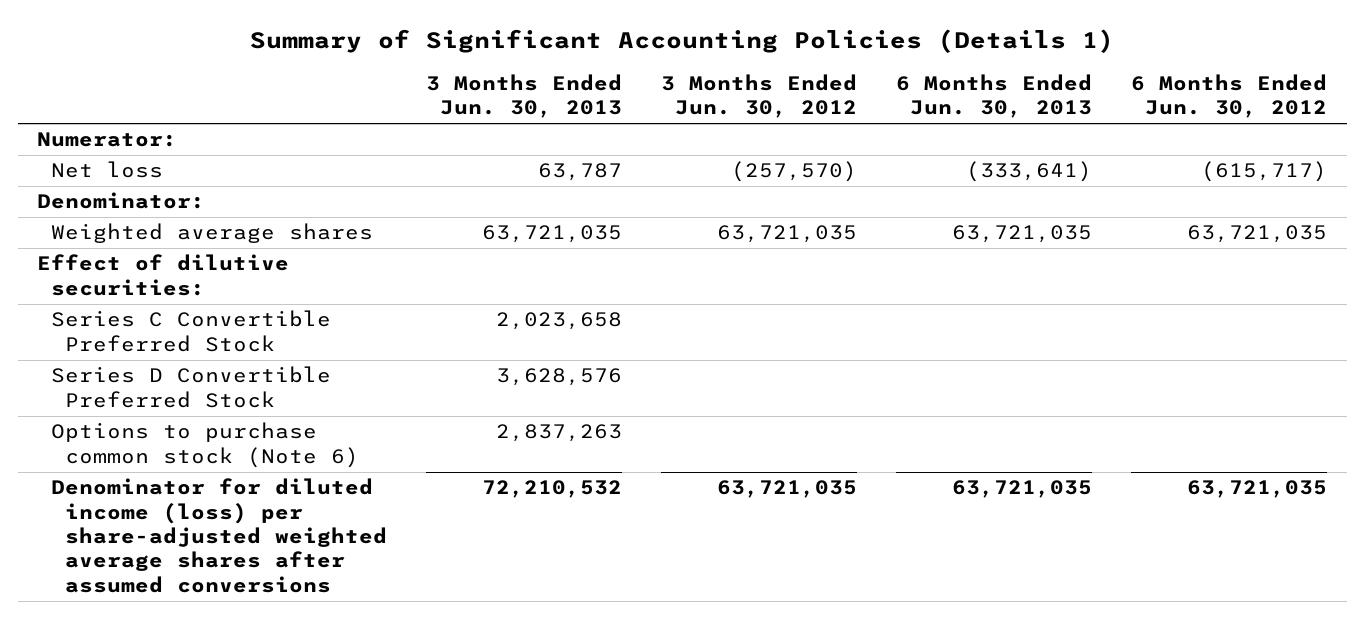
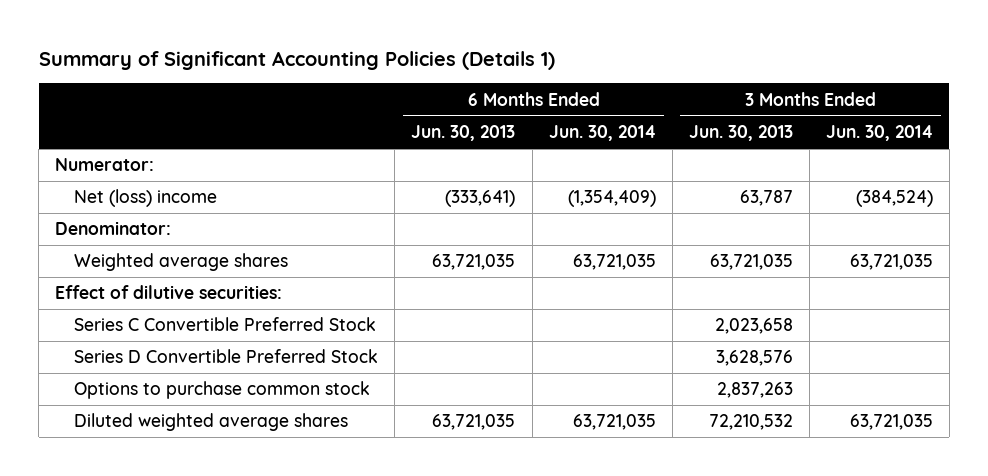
[661,74,858,119] 3 Months Ended Jun. 30, 2012 -> none
[1131,74,1328,119] 6 Months Ended Jun. 30, 2012 -> none
none -> [548,125,656,142] Jun. 30, 2014
none -> [825,125,933,142] Jun. 30, 2014
[51,161,164,179] Net loss -> [74,189,218,208] Net (loss) income
[51,422,359,468] Options to purchase common stock (Note 6) -> [74,381,371,400] Options to purchase common stock
[51,478,387,593] Denominator for diluted income (loss) per share-adjusted weighted average shares after assumed conversions -> [74,413,349,432] Diluted weighted average shares

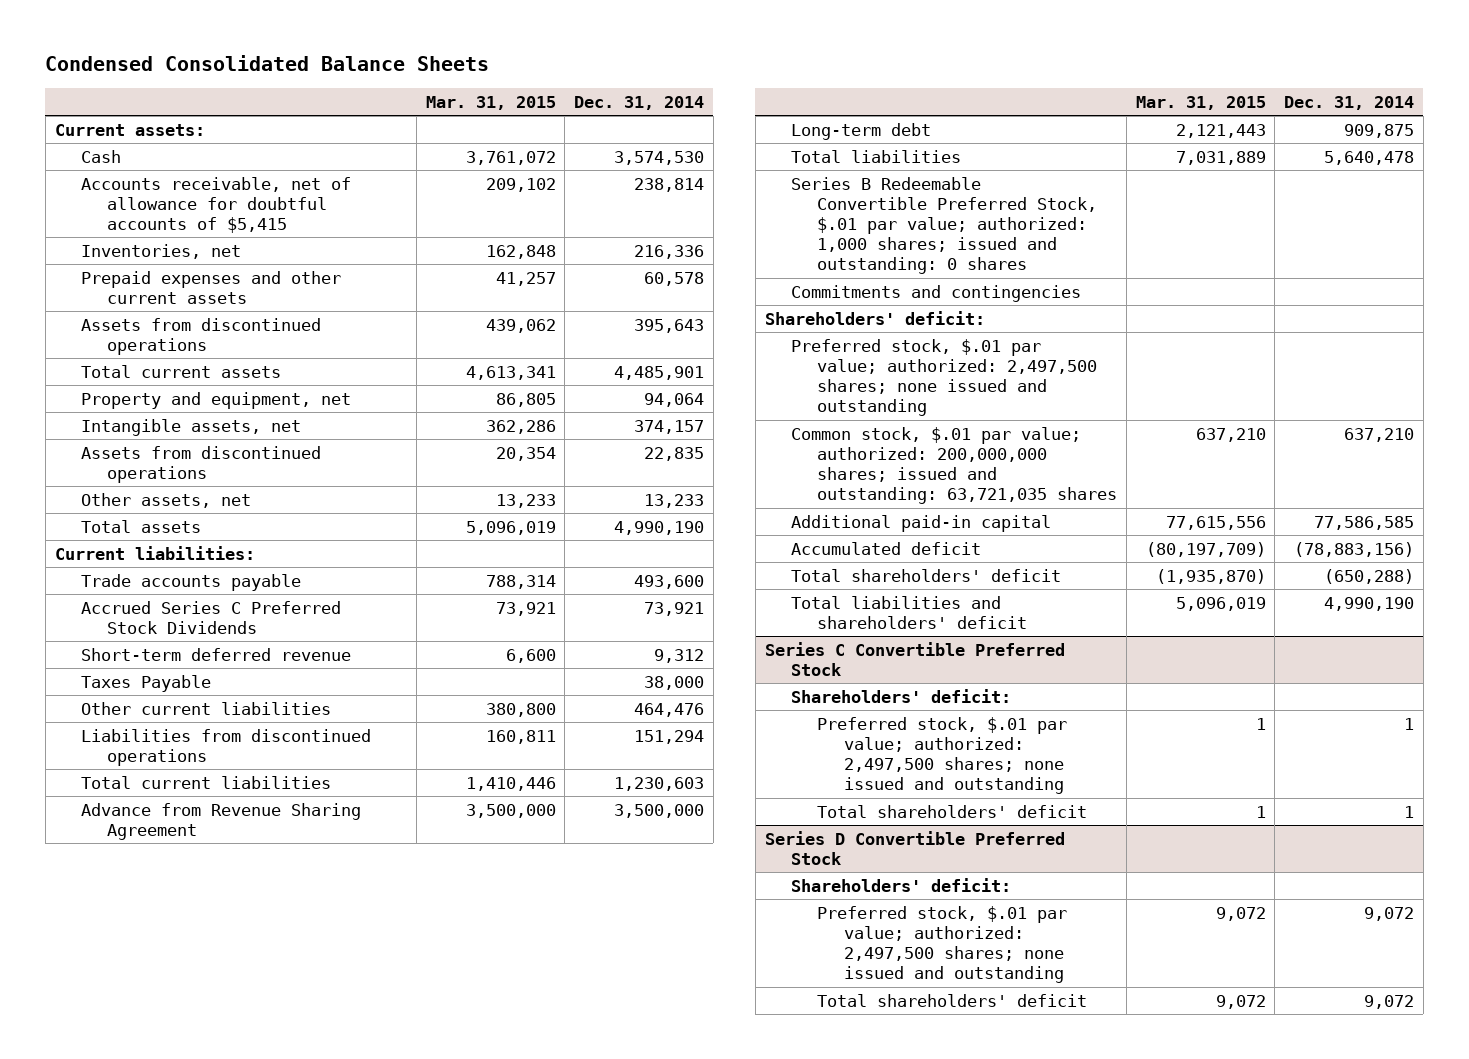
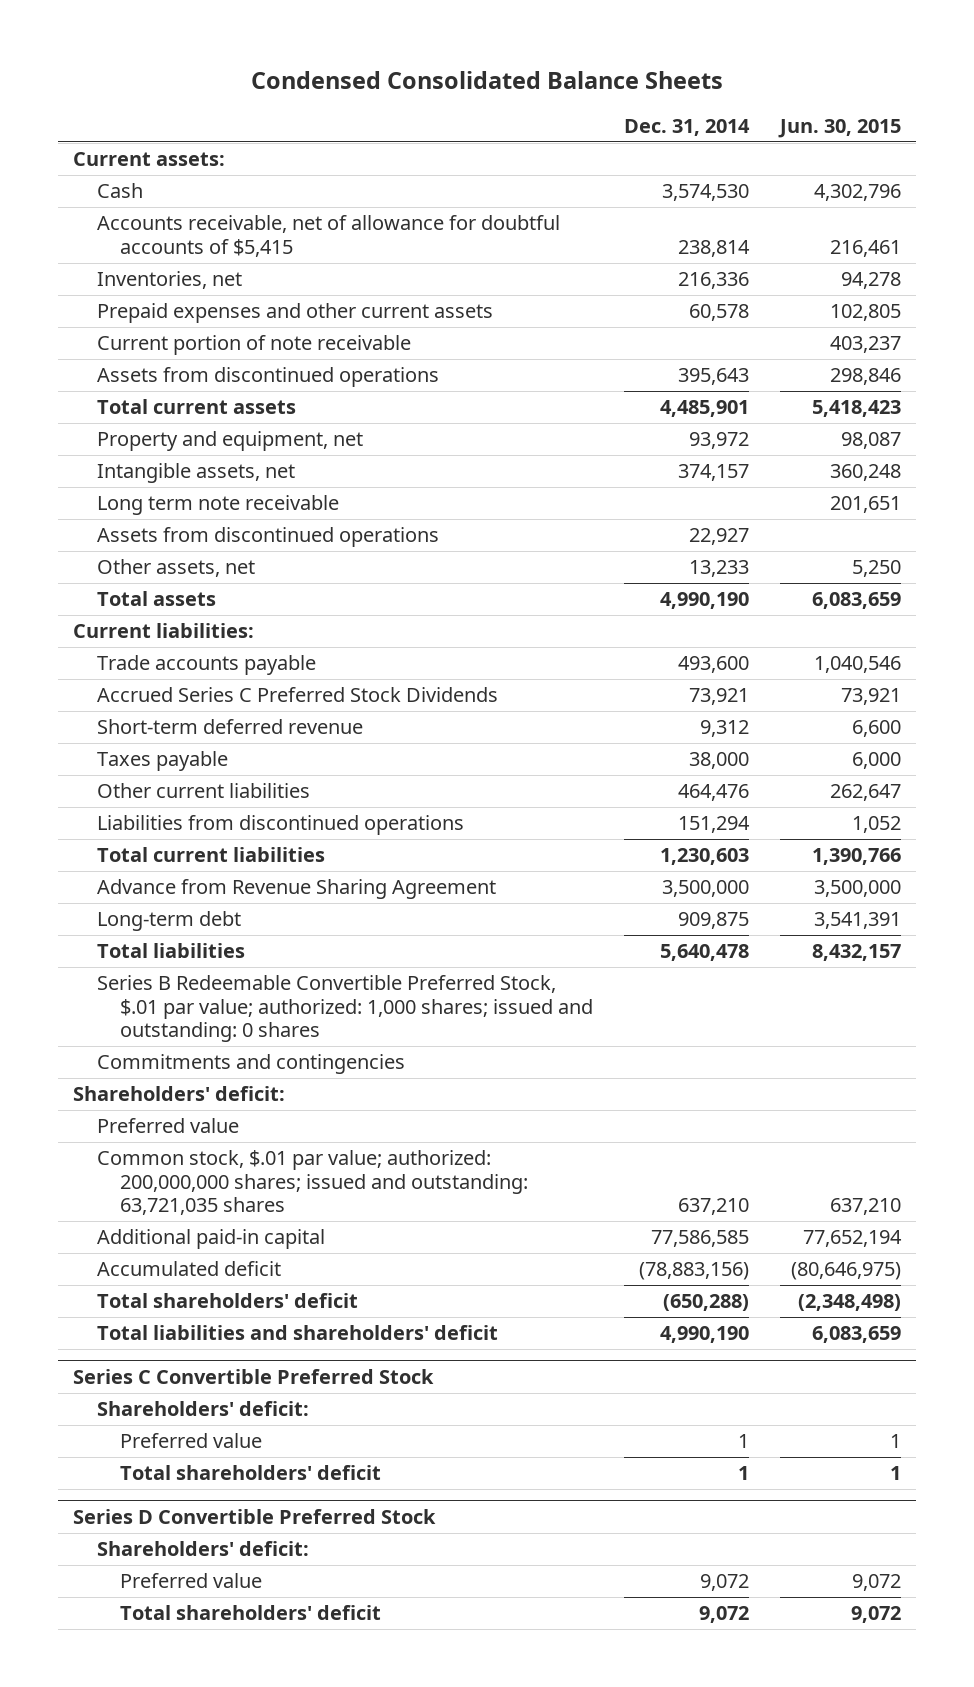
[425,96,556,111] Mar. 31, 2015 -> none
none -> [777,119,901,139] Jun. 30, 2015
none -> [96,335,411,356] Current portion of note receivable
[644,392,705,407] 94,064 -> [688,432,749,450] 93,972
none -> [96,495,339,516] Long term note receivable
[644,446,705,461] 22,835 -> [688,528,749,546] 22,927
[80,674,211,692] Taxes Payable -> [96,751,228,772] Taxes payable
[790,338,1098,417] Preferred stock, $.01 par value; authorized: 2,497,500 shares; none issued and outstanding -> none
none -> [96,1118,239,1134] Preferred value
[817,716,1068,795] Preferred stock, $.01 par value; authorized: 2,497,500 shares; none issued and outstanding -> none
none -> [119,1433,262,1449] Preferred value
[817,905,1068,984] Preferred stock, $.01 par value; authorized: 2,497,500 shares; none issued and outstanding -> [119,1573,262,1589] Preferred value

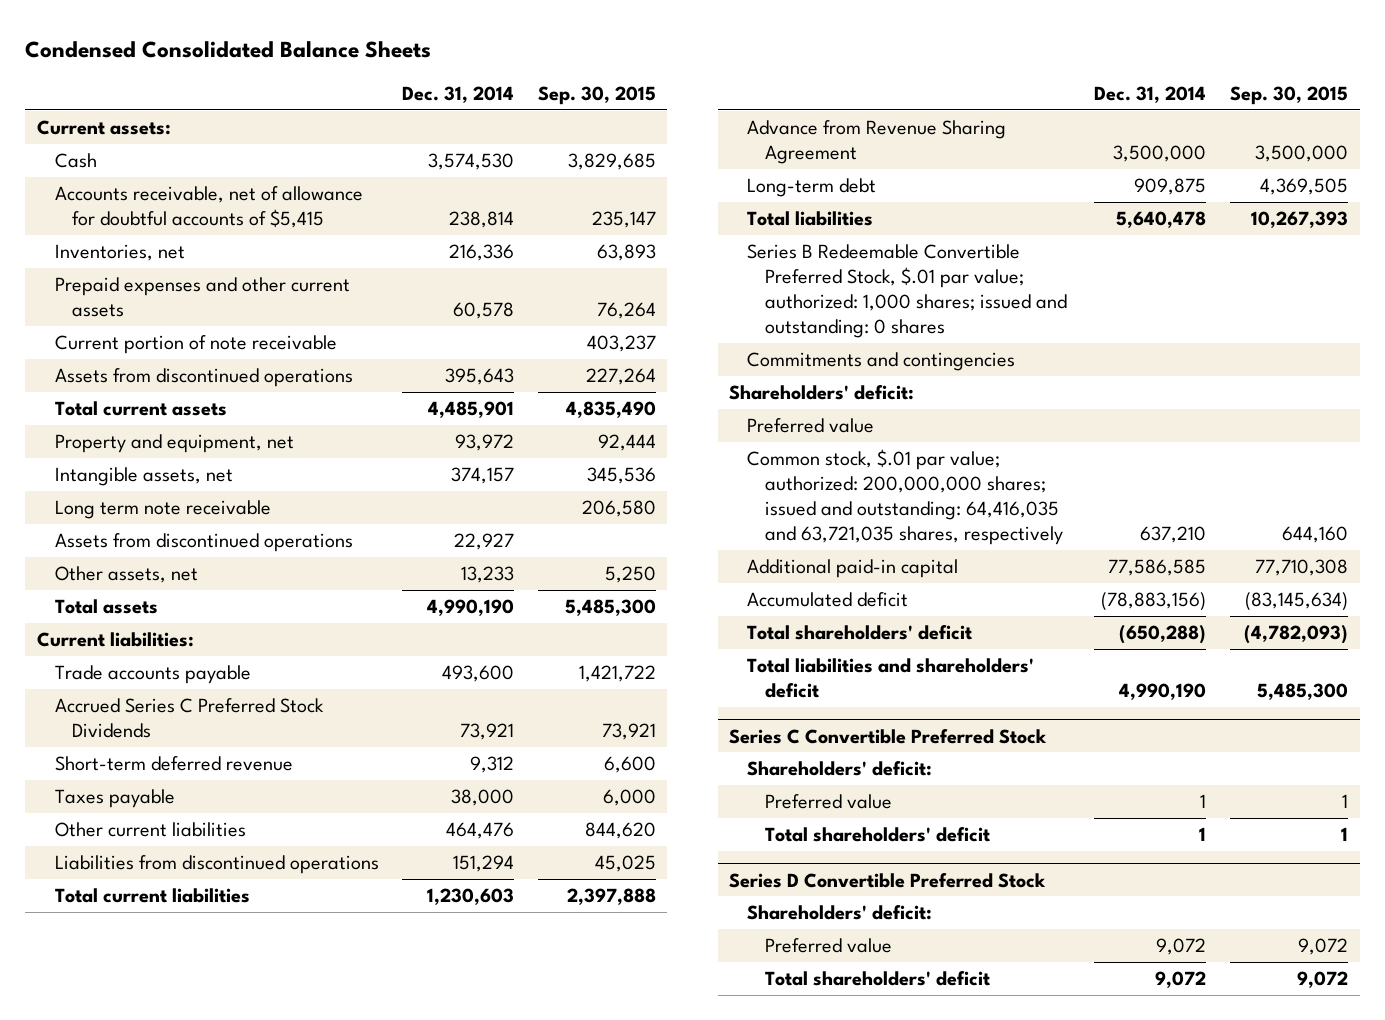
[777,119,901,139] Jun. 30, 2015 -> none
none -> [537,85,656,105] Sep. 30, 2015
[96,1150,528,1216] Common stock, $.01 par value; authorized: 200,000,000 shares; issued and outstanding: 63,721,035 shares -> [747,449,1063,545] Common stock, $.01 par value; authorized: 200,000,000 shares; issued and outstanding: 64,416,035 and 63,721,035 shares, respectively

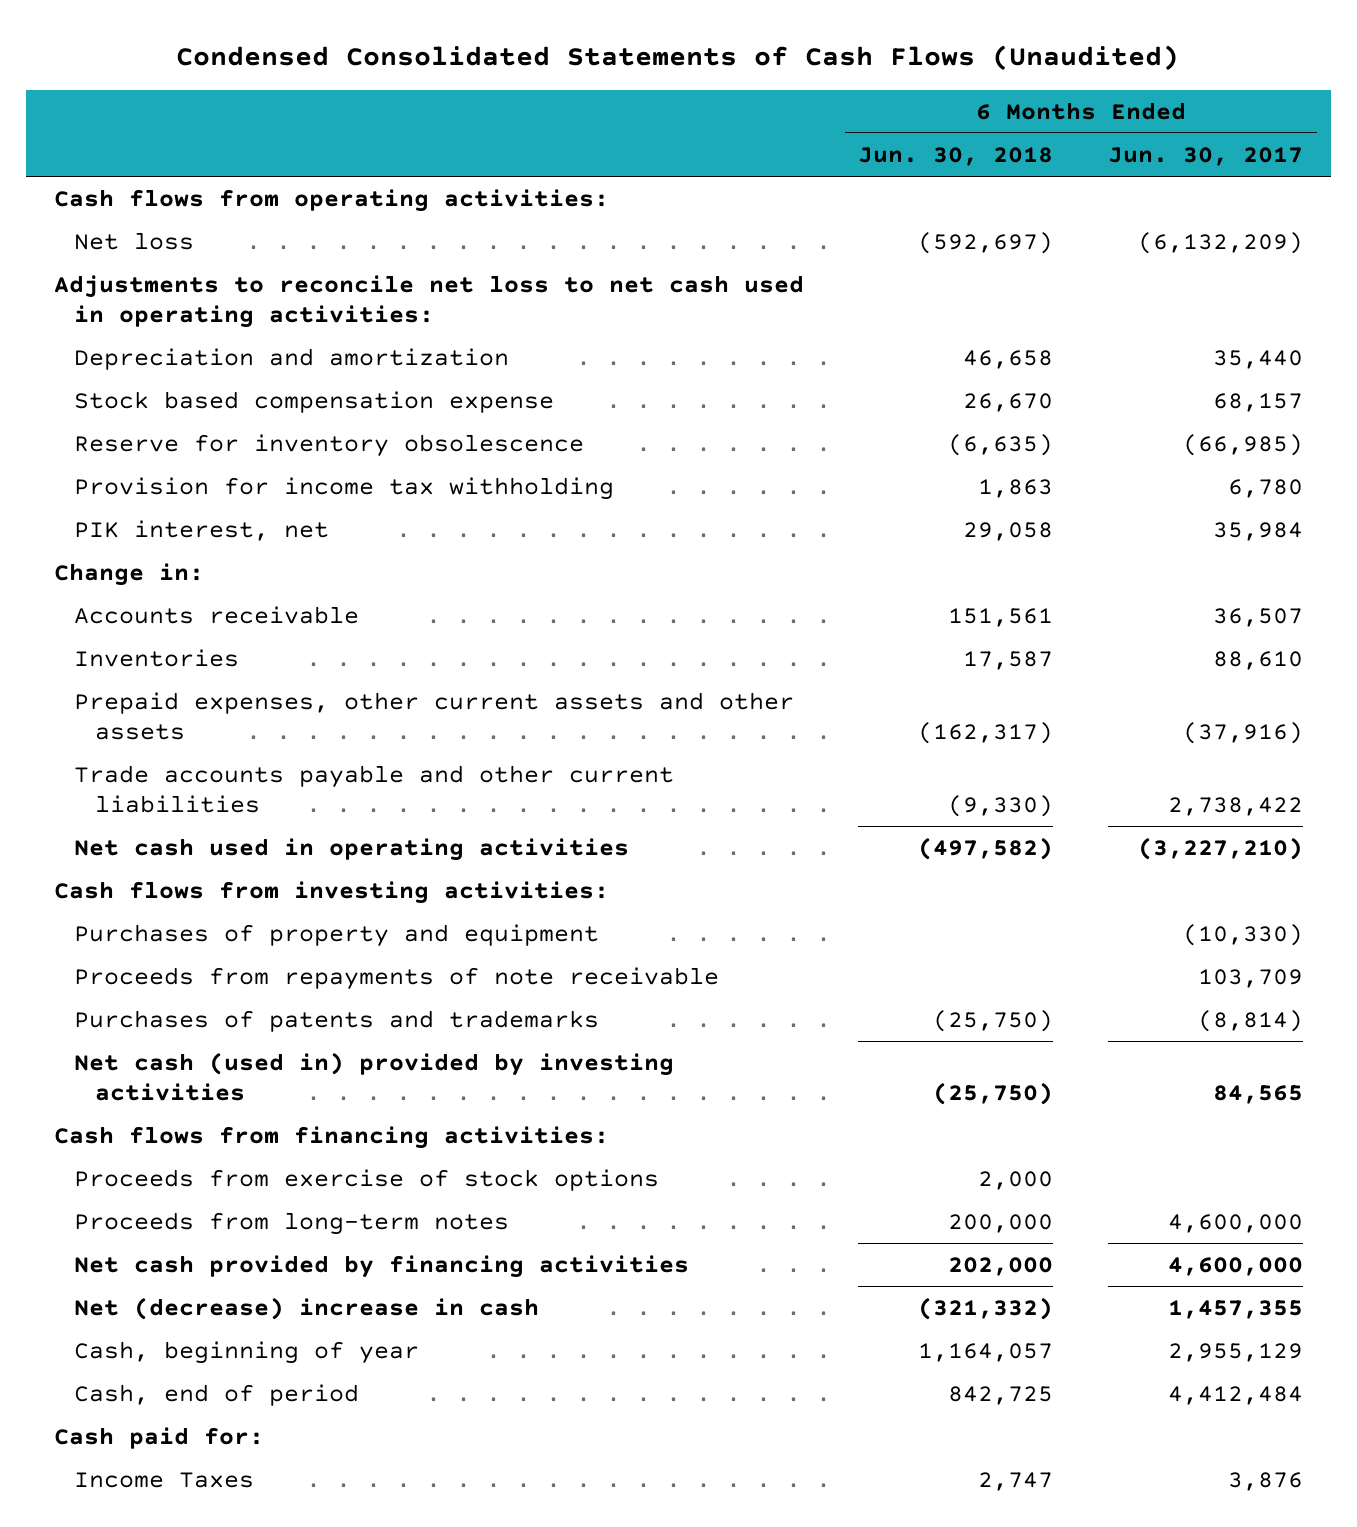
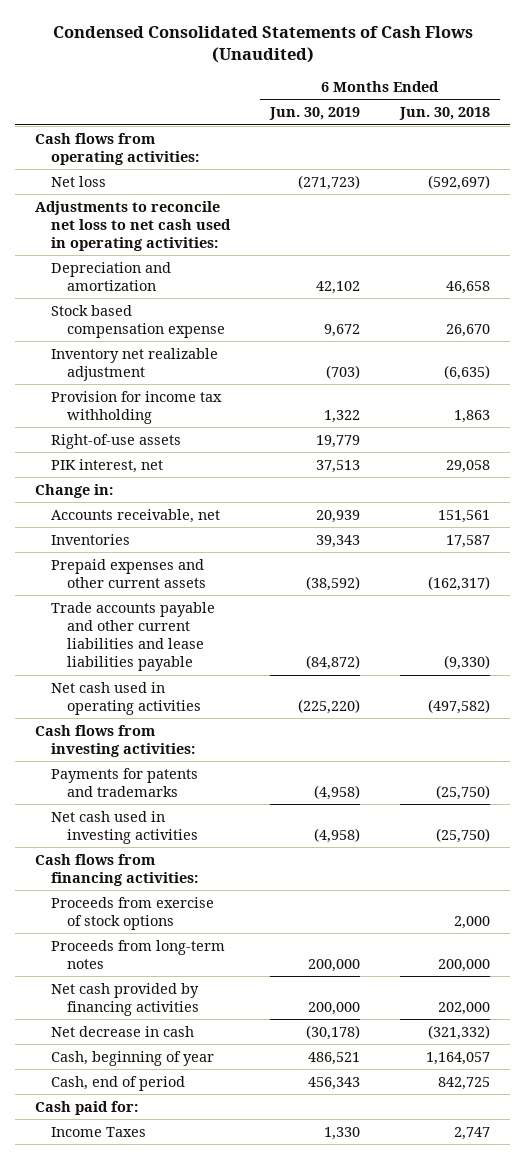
[1108,146,1304,166] Jun. 30, 2017 -> none
none -> [268,107,360,121] Jun. 30, 2019
[74,433,585,457] Reserve for inventory obsolescence -> [51,347,219,381] Inventory net realizable adjustment
none -> [51,433,182,449] Right-of-use assets
[74,605,360,624] Accounts receivable -> [51,508,221,523] Accounts receivable, net
[74,691,795,741] Prepaid expenses, other current assets and other assets -> [51,558,206,588] Prepaid expenses and other current assets
[74,764,675,814] Trade accounts payable and other current liabilities -> [51,601,216,672] Trade accounts payable and other current liabilities and lease liabilities payable
[74,923,600,947] Purchases of property and equipment -> none
[74,966,720,990] Proceeds from repayments of note receivable -> none
[74,1009,600,1032] Purchases of patents and trademarks -> [51,767,199,797] Payments for patents and trademarks
[74,1051,675,1102] Net cash (used in) provided by investing activities -> [51,810,198,844] Net cash used in investing activities
[74,1296,540,1320] Net (decrease) increase in cash -> [51,1025,195,1037] Net decrease in cash

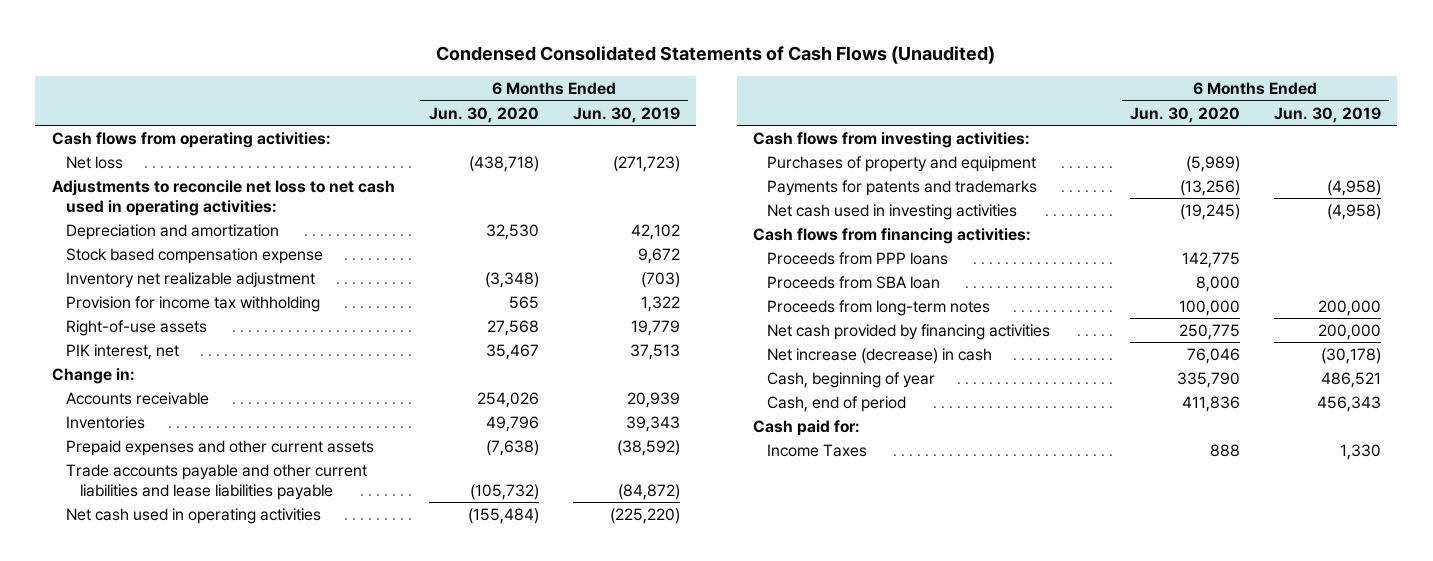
[398,107,490,121] Jun. 30, 2018 -> none
none -> [428,106,539,123] Jun. 30, 2020
[51,508,221,523] Accounts receivable, net -> [66,391,210,405] Accounts receivable
none -> [767,155,1037,172] Purchases of property and equipment
[51,896,215,930] Proceeds from exercise of stock options -> none
none -> [767,251,949,265] Proceeds from PPP loans
none -> [767,275,941,289] Proceeds from SBA loan
[51,1025,195,1037] Net decrease in cash -> [767,347,993,364] Net increase (decrease) in cash

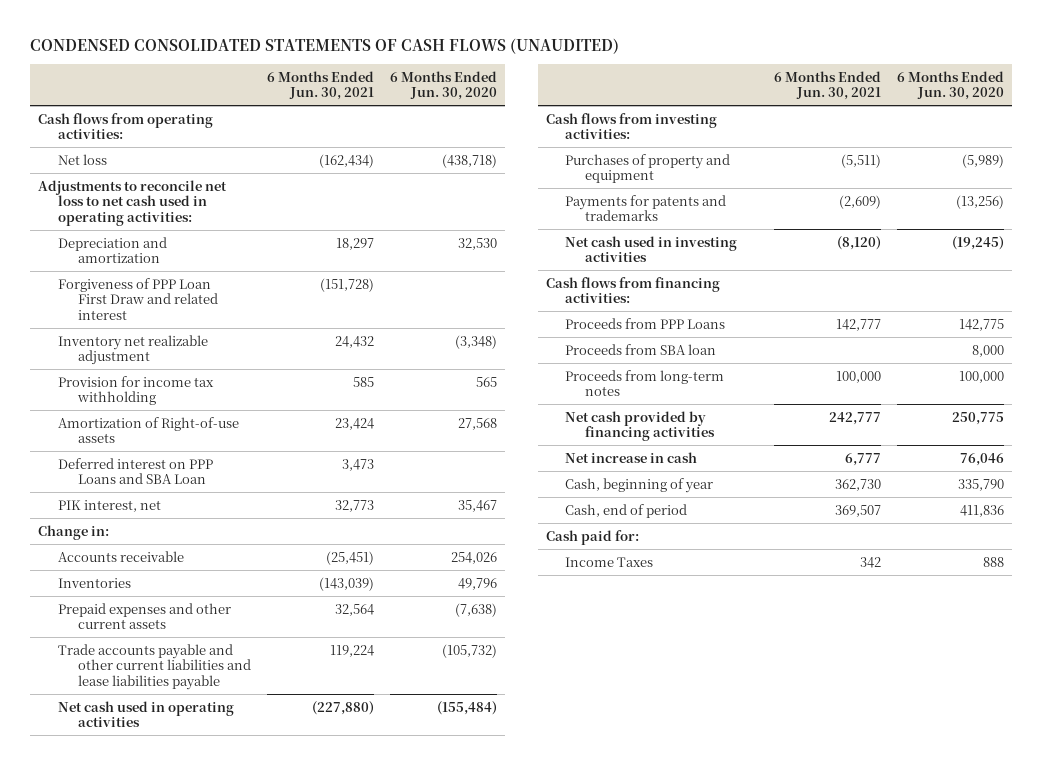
[436,46,996,65] Condensed Consolidated Statements of Cash Flows (Unaudited) -> [30,37,620,54] CONDENSED CONSOLIDATED STATEMENTS OF CASH FLOWS (UNAUDITED)
[572,106,680,123] Jun. 30, 2019 -> none
none -> [266,70,374,101] 6 Months Ended Jun. 30, 2021
[66,247,324,264] Stock based compensation expense -> none
none -> [57,277,218,320] Forgiveness of PPP Loan First Draw and related interest
[66,319,208,336] Right-of-use assets -> [57,416,239,444] Amortization of Right-of-use assets
none -> [57,457,213,485] Deferred interest on PPP Loans and SBA Loan
[767,251,949,265] Proceeds from PPP loans -> [565,317,726,329] Proceeds from PPP Loans
[767,347,993,364] Net increase (decrease) in cash -> [565,451,698,463] Net increase in cash

